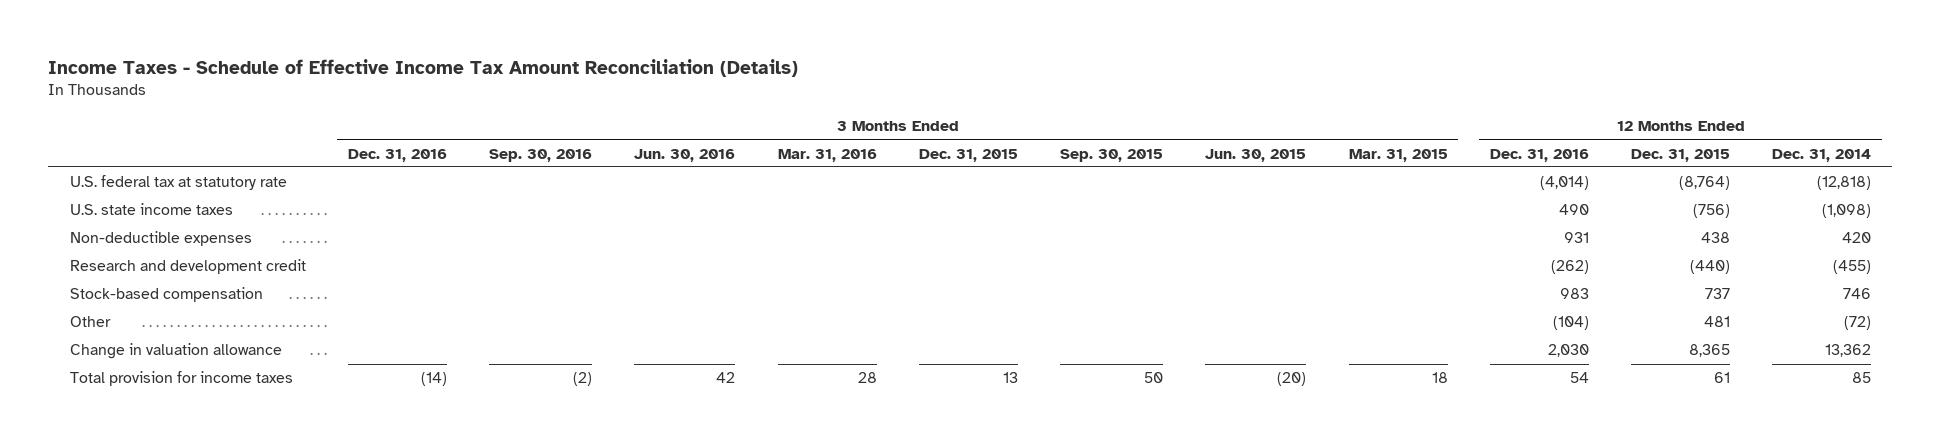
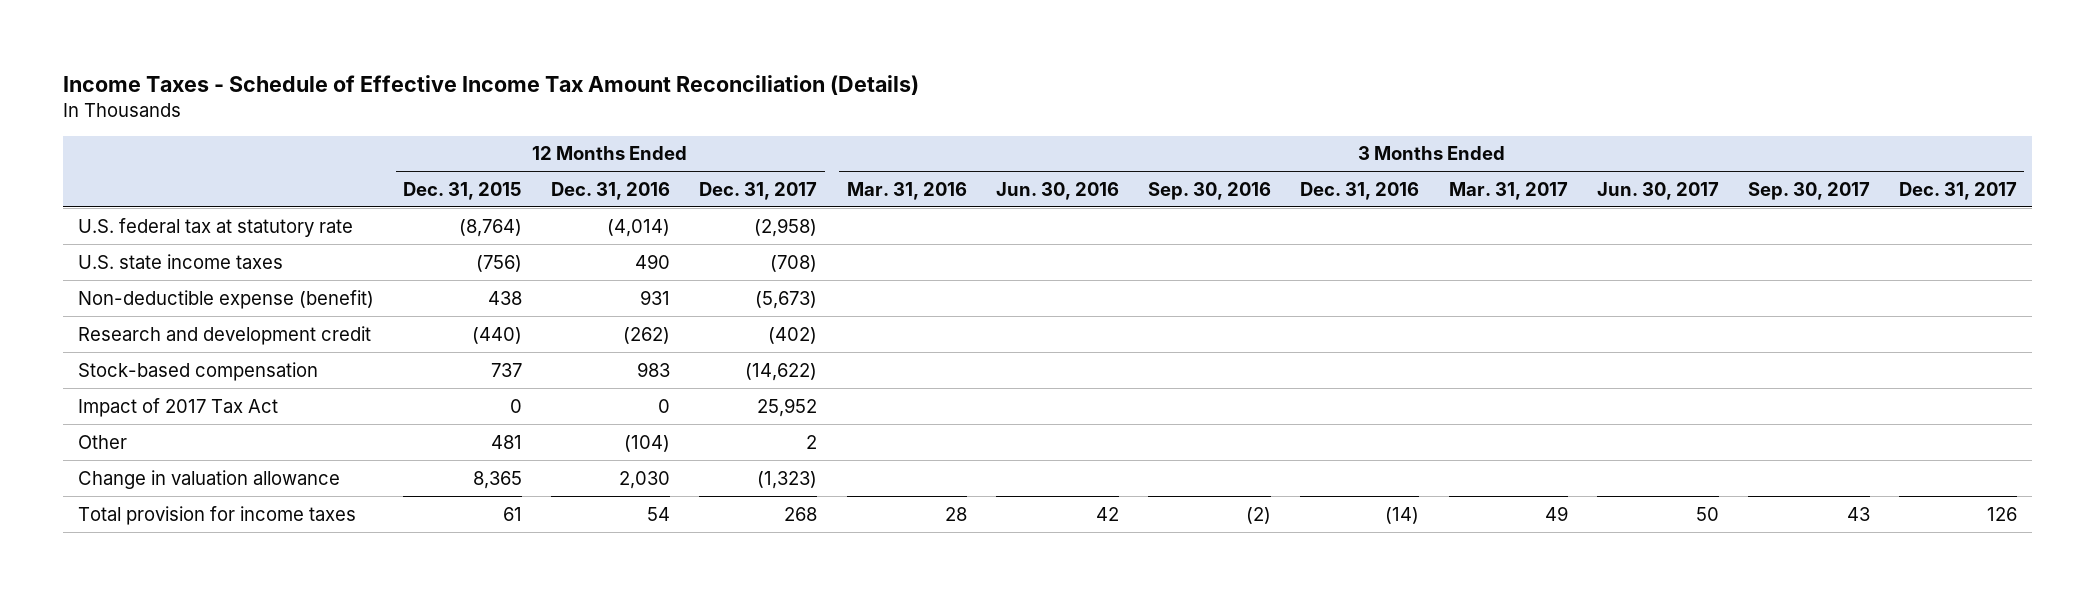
[918,148,1018,162] Dec. 31, 2015 -> none
[1060,148,1164,162] Sep. 30, 2015 -> none
[1205,148,1307,162] Jun. 30, 2015 -> none
[1348,148,1448,162] Mar. 31, 2015 -> none
[1772,148,1872,162] Dec. 31, 2014 -> none
none -> [699,181,818,200] Dec. 31, 2017
none -> [1448,181,1568,200] Mar. 31, 2017
none -> [1596,181,1719,200] Jun. 30, 2017
none -> [1747,181,1870,200] Sep. 30, 2017
none -> [1899,181,2018,200] Dec. 31, 2017
[69,231,252,247] Non-deductible expenses -> [77,289,374,309] Non-deductible expense (benefit)
none -> [77,397,278,417] Impact of 2017 Tax Act

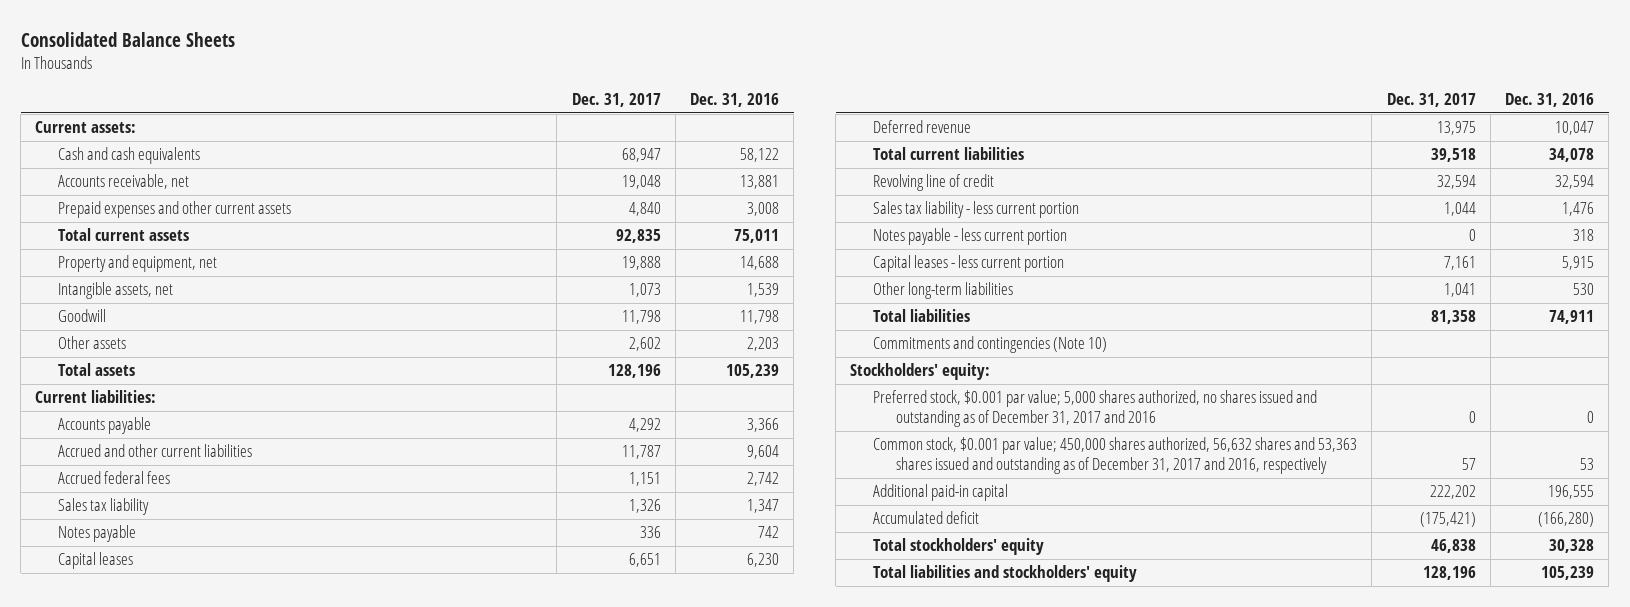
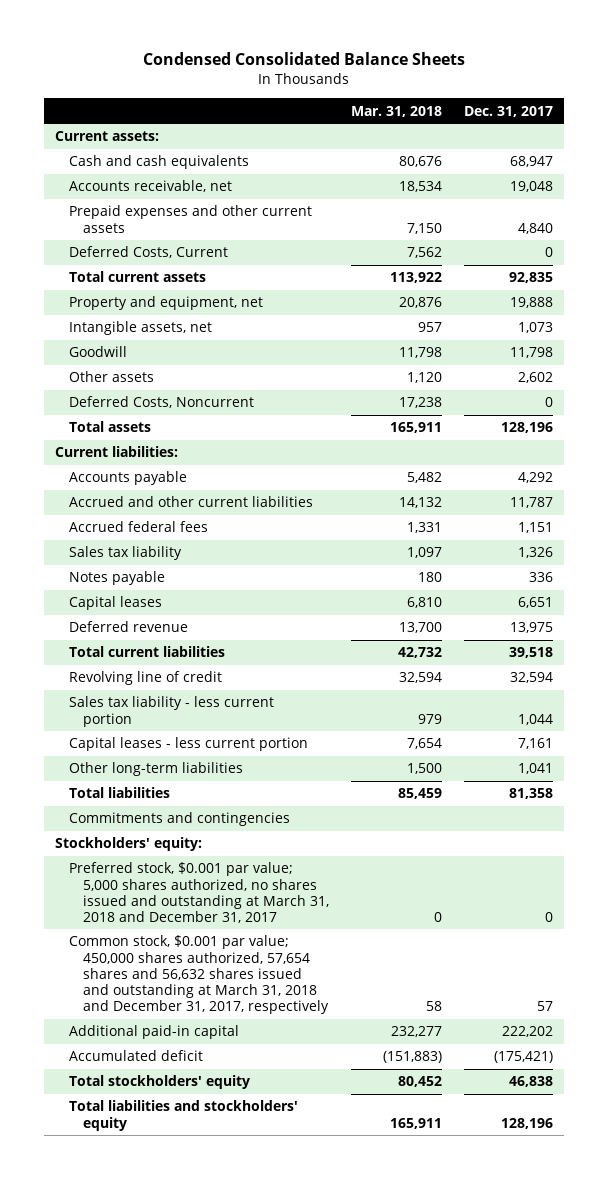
[20,31,235,47] Consolidated Balance Sheets -> [142,52,465,66] Condensed Consolidated Balance Sheets
[690,93,780,108] Dec. 31, 2016 -> none
none -> [350,105,442,117] Mar. 31, 2018
none -> [68,246,228,259] Deferred Costs, Current
none -> [68,396,254,409] Deferred Costs, Noncurrent
[872,228,1067,246] Notes payable - less current portion -> none
[872,336,1107,354] Commitments and contingencies (Note 10) -> [68,812,290,827] Commitments and contingencies
[872,390,1317,428] Preferred stock, $0.001 par value; 5,000 shares authorized, no shares issued and outstanding as of December 31, 2017 and 2016 -> [68,862,329,924] Preferred stock, $0.001 par value; 5,000 shares authorized, no shares issued and outstanding at March 31, 2018 and December 31, 2017
[872,437,1357,475] Common stock, $0.001 par value; 450,000 shares authorized, 56,632 shares and 53,363 shares issued and outstanding as of December 31, 2017 and 2016, respectively -> [68,935,329,1015] Common stock, $0.001 par value; 450,000 shares authorized, 57,654 shares and 56,632 shares issued and outstanding at March 31, 2018 and December 31, 2017, respectively

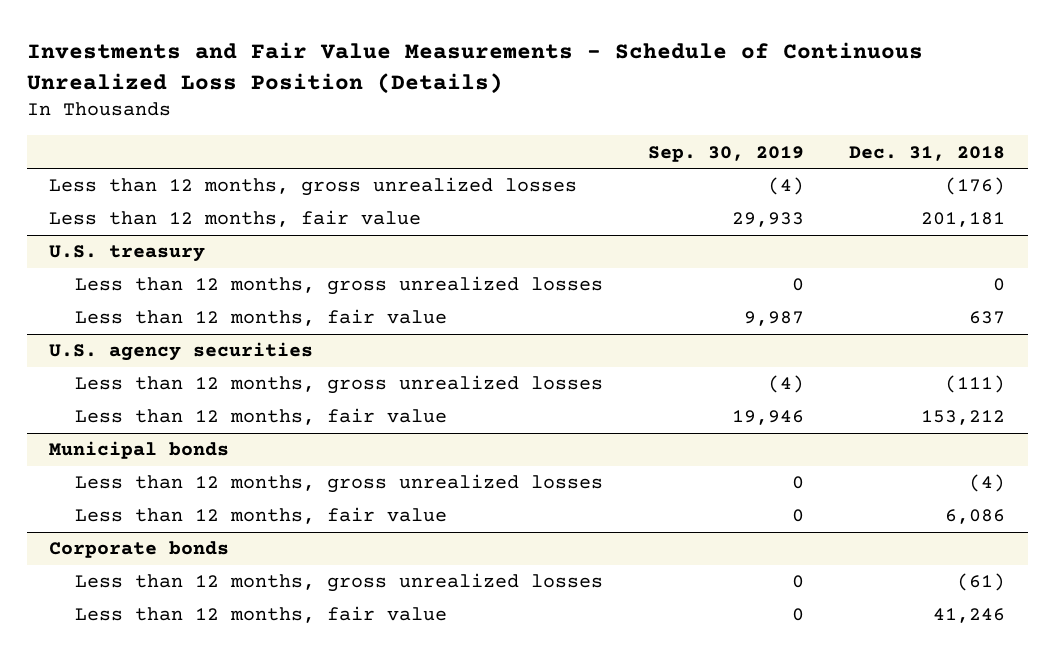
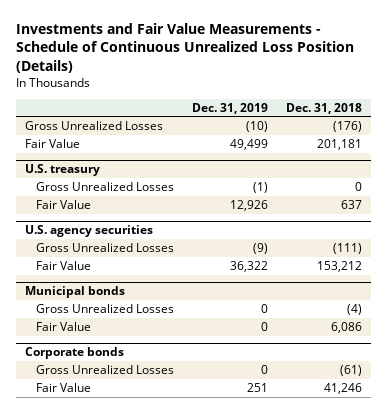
[648,145,805,162] Sep. 30, 2019 -> none
none -> [191,102,268,114] Dec. 31, 2019
[49,177,578,197] Less than 12 months, gross unrealized losses -> [24,121,163,131] Gross Unrealized Losses
[49,210,422,228] Less than 12 months, fair value -> [24,139,80,149] Fair Value
[75,276,604,296] Less than 12 months, gross unrealized losses -> [35,182,174,192] Gross Unrealized Losses
[75,309,448,327] Less than 12 months, fair value -> [35,200,91,210] Fair Value
[75,375,604,395] Less than 12 months, gross unrealized losses -> [35,243,174,253] Gross Unrealized Losses
[75,408,448,426] Less than 12 months, fair value -> [35,261,91,271] Fair Value
[75,474,604,494] Less than 12 months, gross unrealized losses -> [35,304,174,314] Gross Unrealized Losses
[75,507,448,525] Less than 12 months, fair value -> [35,322,91,332] Fair Value
[75,573,604,593] Less than 12 months, gross unrealized losses -> [35,365,174,375] Gross Unrealized Losses
[75,606,448,624] Less than 12 months, fair value -> [35,383,91,393] Fair Value

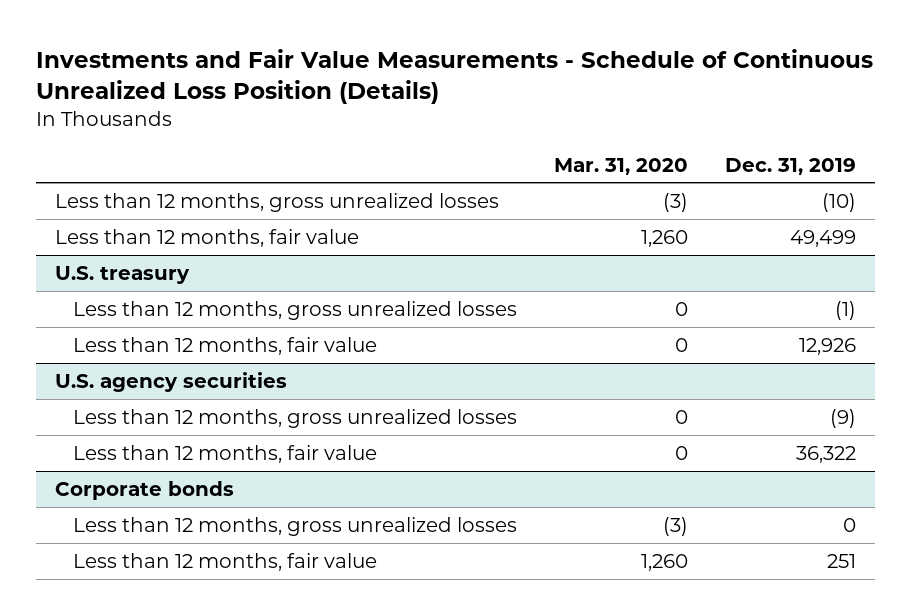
[285,102,362,114] Dec. 31, 2018 -> none
none -> [554,157,689,175] Mar. 31, 2020
[24,121,163,131] Gross Unrealized Losses -> [54,192,499,212] Less than 12 months, gross unrealized losses
[24,139,80,149] Fair Value -> [54,228,359,247] Less than 12 months, fair value
[35,182,174,192] Gross Unrealized Losses -> [73,300,518,320] Less than 12 months, gross unrealized losses
[35,200,91,210] Fair Value -> [73,336,378,355] Less than 12 months, fair value
[24,286,125,299] Municipal bonds -> none
[35,304,174,314] Gross Unrealized Losses -> none
[35,322,91,332] Fair Value -> none
[35,243,174,253] Gross Unrealized Losses -> [73,408,518,428] Less than 12 months, gross unrealized losses
[35,261,91,271] Fair Value -> [73,444,378,463] Less than 12 months, fair value
[35,365,174,375] Gross Unrealized Losses -> [73,516,518,536] Less than 12 months, gross unrealized losses
[35,383,91,393] Fair Value -> [73,552,378,571] Less than 12 months, fair value

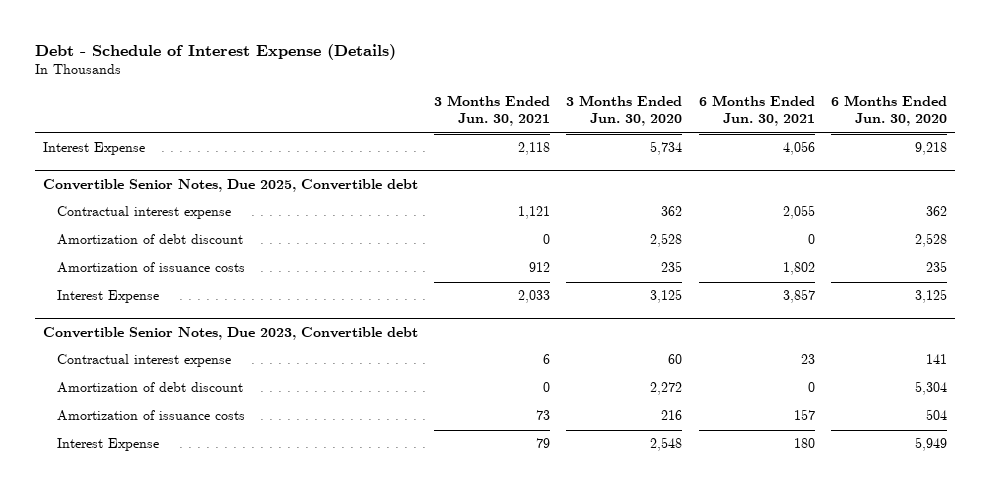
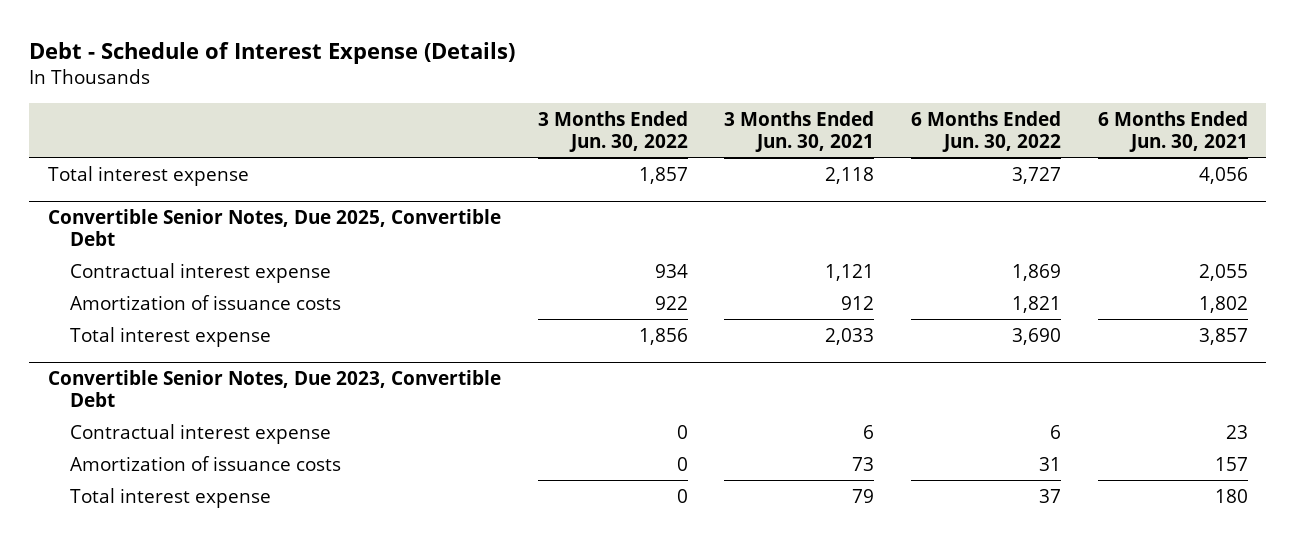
[566,95,683,127] 3 Months Ended Jun. 30, 2020 -> none
[830,95,947,127] 6 Months Ended Jun. 30, 2020 -> none
none -> [537,110,688,152] 3 Months Ended Jun. 30, 2022
none -> [911,110,1062,152] 6 Months Ended Jun. 30, 2022
[43,142,146,156] Interest Expense -> [47,165,249,186] Total interest expense
[43,178,419,192] Convertible Senior Notes, Due 2025, Convertible debt -> [47,208,501,246] Convertible Senior Notes, Due 2025, Convertible Debt
[57,234,244,246] Amortization of debt discount -> none
[57,290,160,304] Interest Expense -> [69,326,271,347] Total interest expense
[43,326,419,340] Convertible Senior Notes, Due 2023, Convertible debt -> [47,369,501,407] Convertible Senior Notes, Due 2023, Convertible Debt
[57,382,244,394] Amortization of debt discount -> none
[57,438,160,452] Interest Expense -> [69,487,271,508] Total interest expense

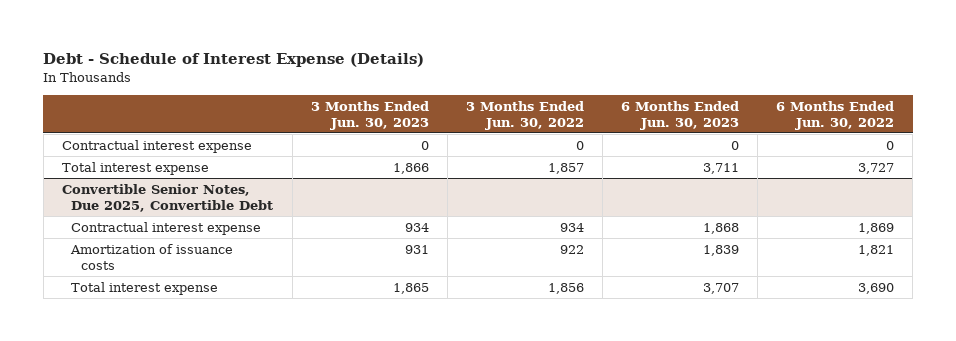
[724,110,875,152] 3 Months Ended Jun. 30, 2021 -> none
[1097,110,1248,152] 6 Months Ended Jun. 30, 2021 -> none
none -> [310,100,429,130] 3 Months Ended Jun. 30, 2023
none -> [620,100,739,130] 6 Months Ended Jun. 30, 2023
none -> [61,139,252,153] Contractual interest expense
[47,369,501,407] Convertible Senior Notes, Due 2023, Convertible Debt -> none
[69,423,331,444] Contractual interest expense -> none
[69,455,341,471] Amortization of issuance costs -> none
[69,487,271,508] Total interest expense -> none

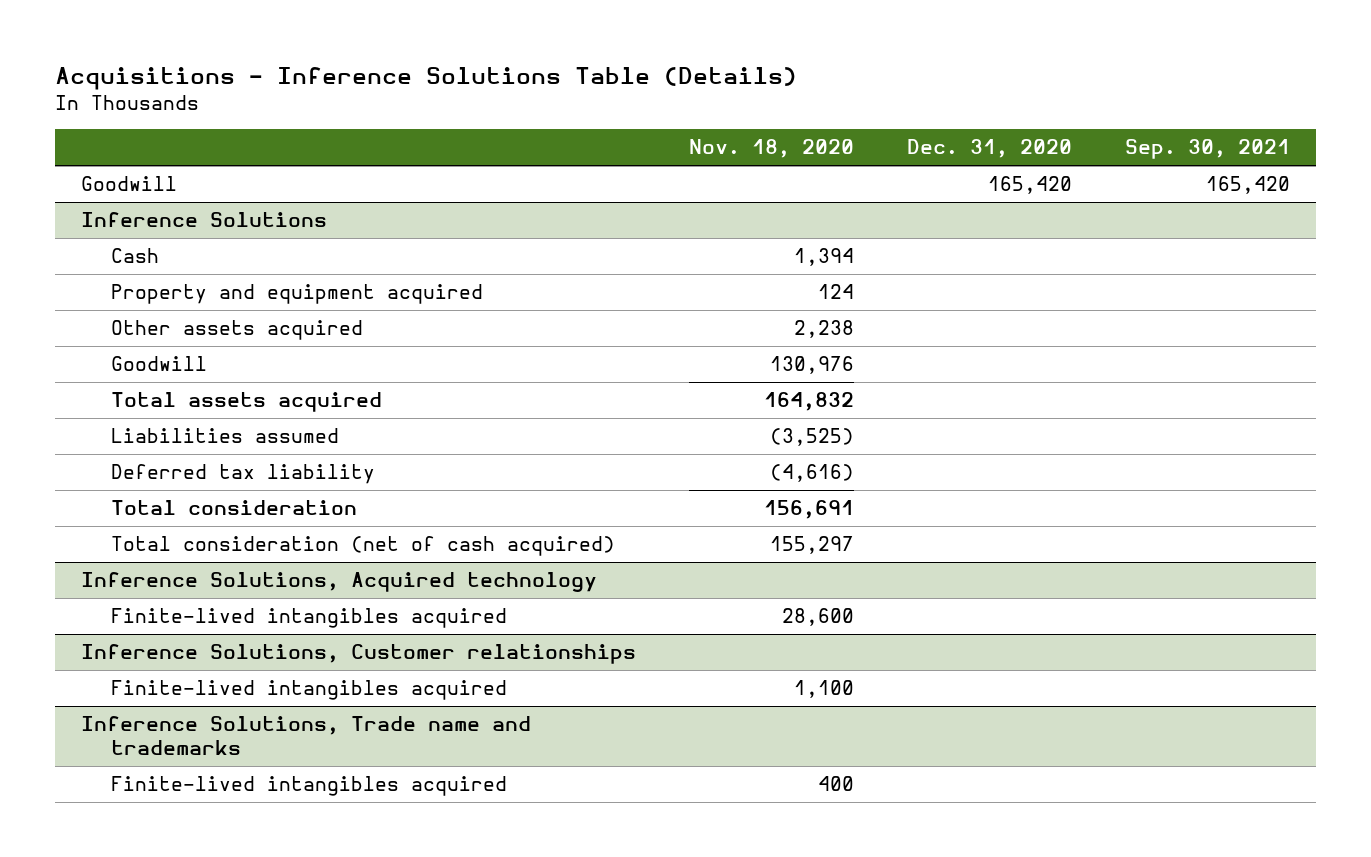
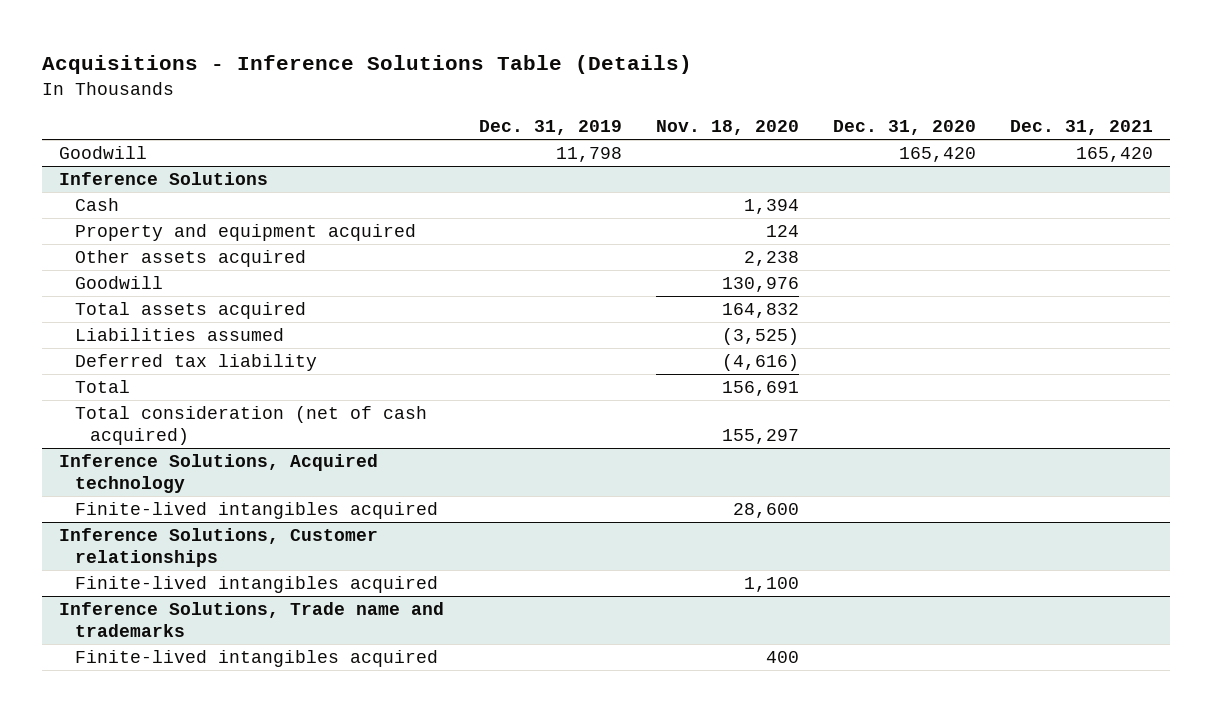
[1124,139,1290,160] Sep. 30, 2021 -> none
none -> [478,120,622,136] Dec. 31, 2019
none -> [1010,120,1154,136] Dec. 31, 2021
[111,500,358,516] Total consideration -> [74,380,130,394] Total

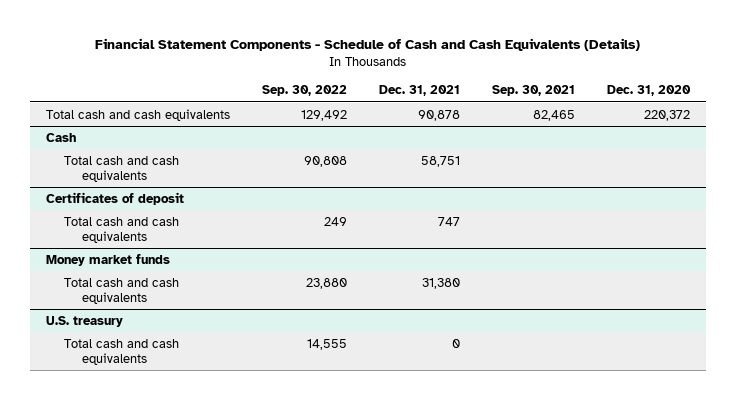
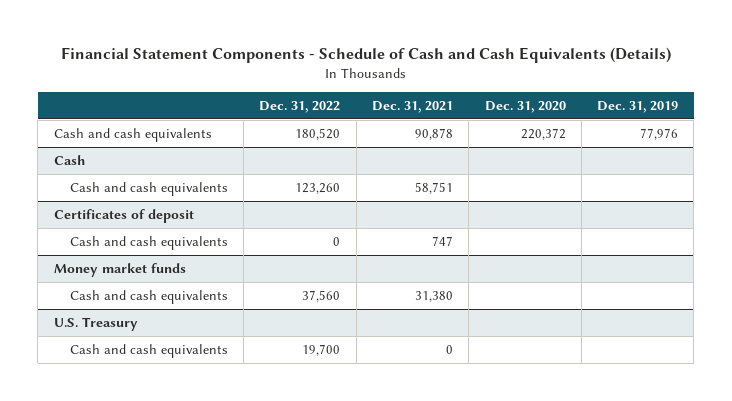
[262,85,348,97] Sep. 30, 2022 -> none
[492,85,576,97] Sep. 30, 2021 -> none
none -> [259,100,341,113] Dec. 31, 2022
none -> [597,100,679,113] Dec. 31, 2019
[46,108,231,121] Total cash and cash equivalents -> [53,128,212,143] Cash and cash equivalents
[64,155,180,182] Total cash and cash equivalents -> [69,182,228,197] Cash and cash equivalents
[64,216,180,243] Total cash and cash equivalents -> [69,236,228,251] Cash and cash equivalents
[64,277,180,304] Total cash and cash equivalents -> [69,290,228,305] Cash and cash equivalents
[46,315,124,327] U.S. treasury -> [53,317,138,332] U.S. Treasury
[64,338,180,365] Total cash and cash equivalents -> [69,344,228,359] Cash and cash equivalents

